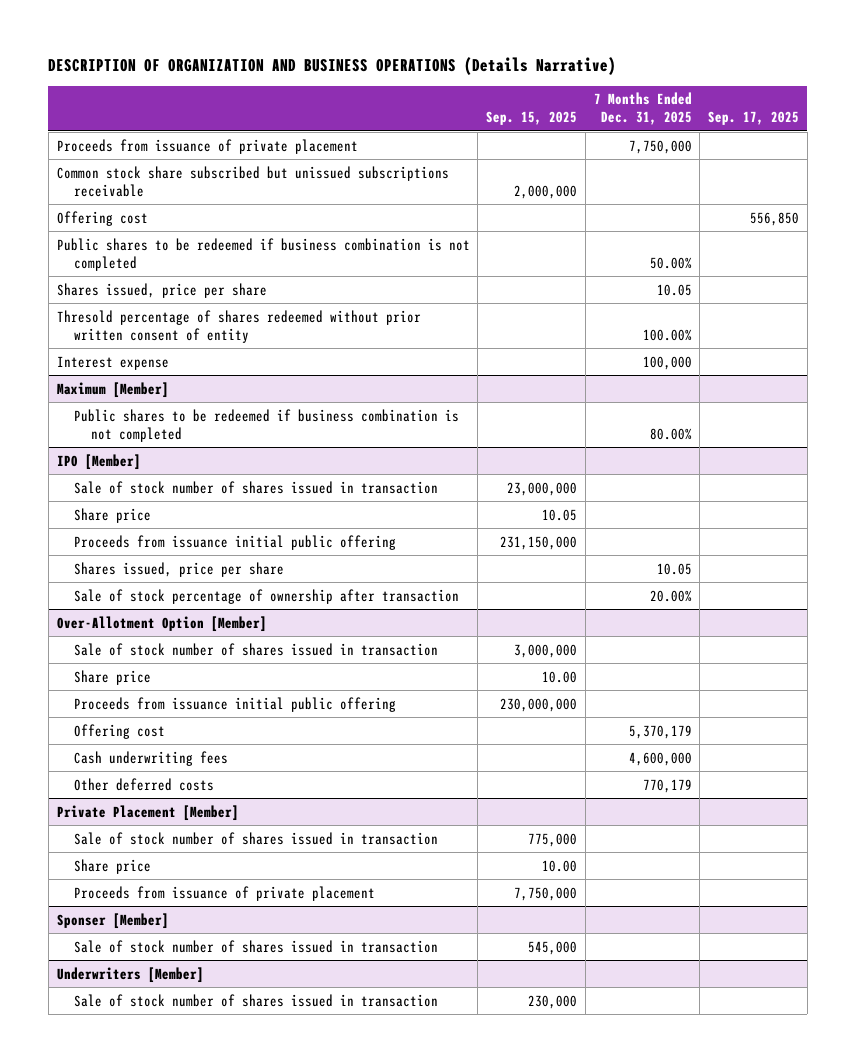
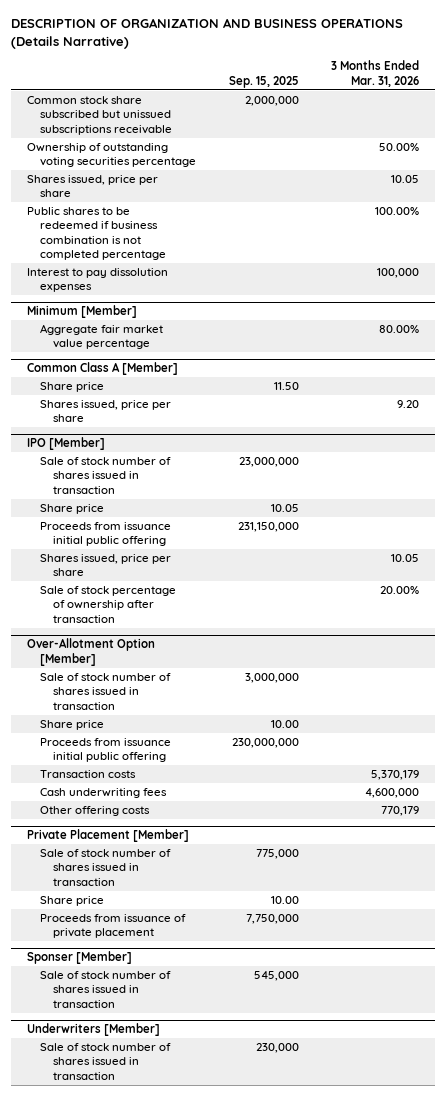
[593,92,692,126] 7 Months Ended Dec. 31, 2025 -> none
[708,111,800,126] Sep. 17, 2025 -> none
none -> [331,60,420,87] 3 Months Ended Mar. 31, 2026
[56,138,358,154] Proceeds from issuance of private placement -> none
[56,210,148,226] Offering cost -> none
[56,237,470,271] Public shares to be redeemed if business combination is not completed -> none
none -> [26,143,197,168] Ownership of outstanding voting securities percentage
[56,309,421,343] Thresold percentage of shares redeemed without prior written consent of entity -> none
[56,381,169,398] Maximum [Member] -> none
[73,408,459,442] Public shares to be redeemed if business combination is not completed -> none
none -> [26,207,167,260] Public shares to be redeemed if business combination is not completed percentage
[56,355,169,370] Interest expense -> [26,268,168,293] Interest to pay dissolution expenses
none -> [26,305,137,319] Minimum [Member]
none -> [40,324,164,350] Aggregate fair market value percentage
none -> [26,362,178,376] Common Class A [Member]
none -> [40,382,105,393] Share price
none -> [40,400,172,423] Shares issued, price per share
[73,723,165,739] Offering cost -> [40,770,137,779] Transaction costs
[73,777,214,791] Other deferred costs -> [40,806,151,817] Other offering costs

